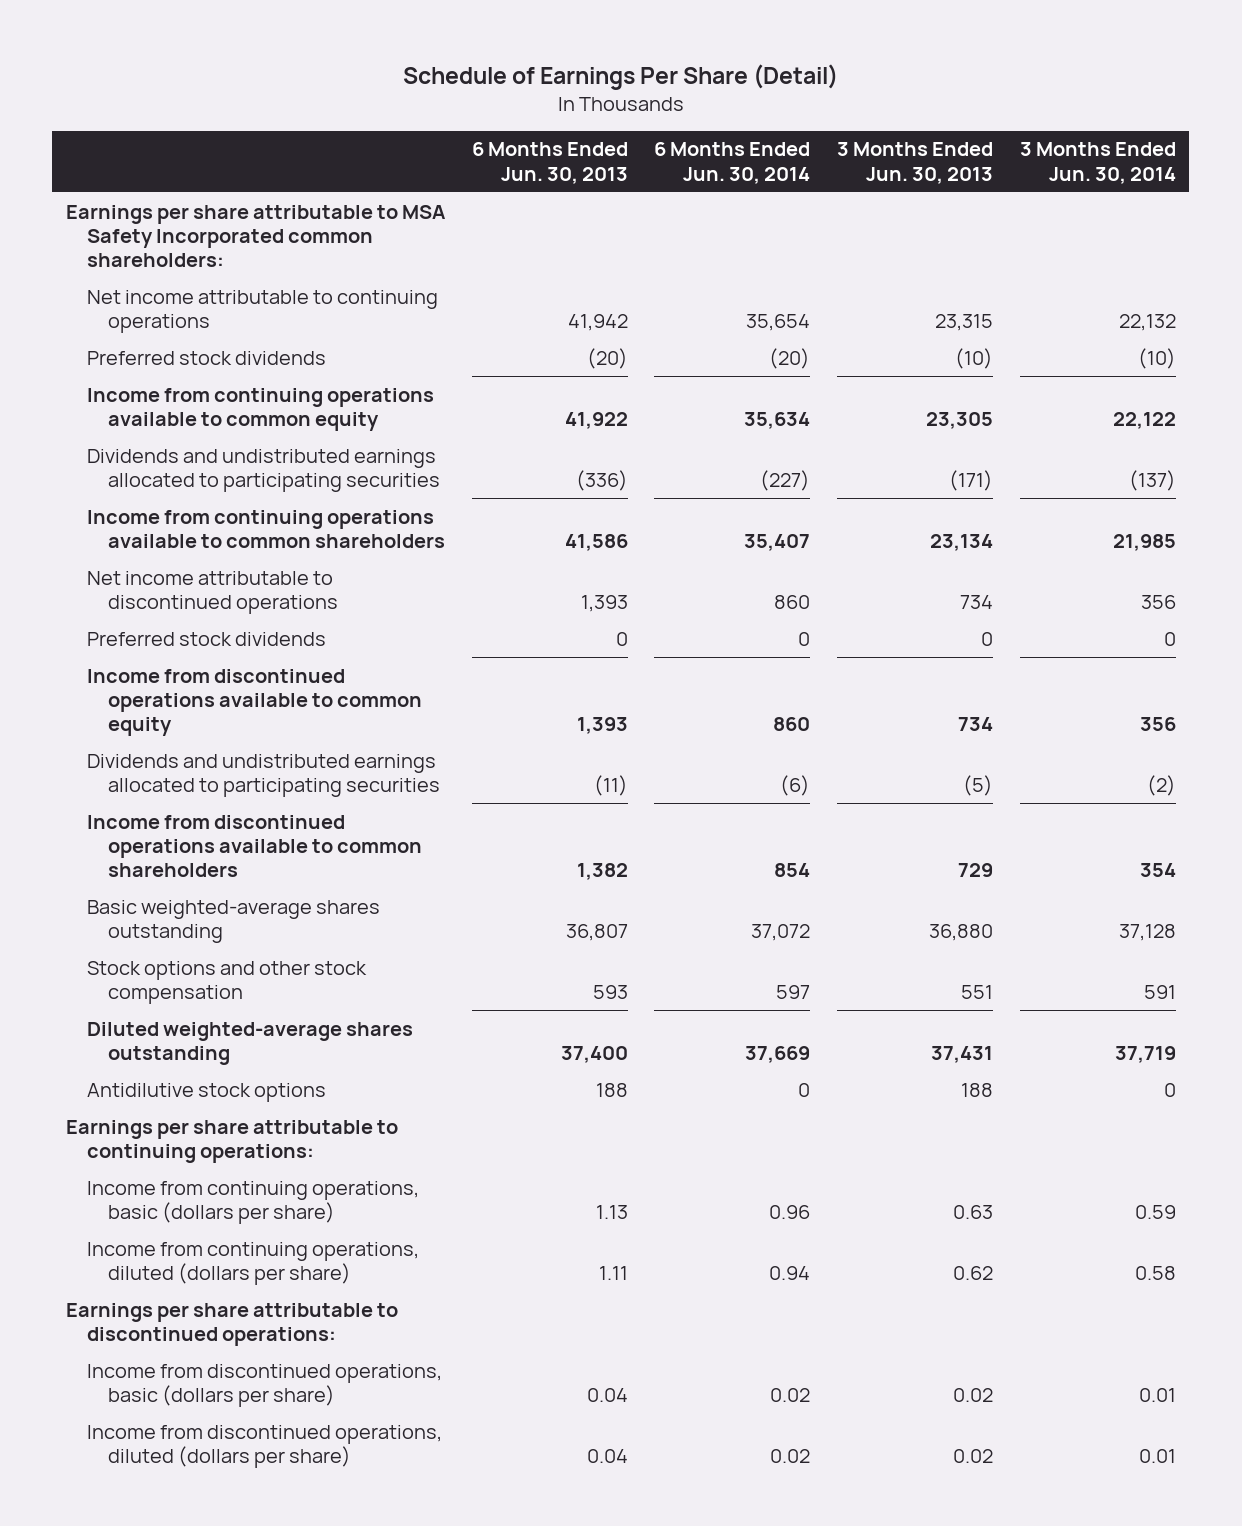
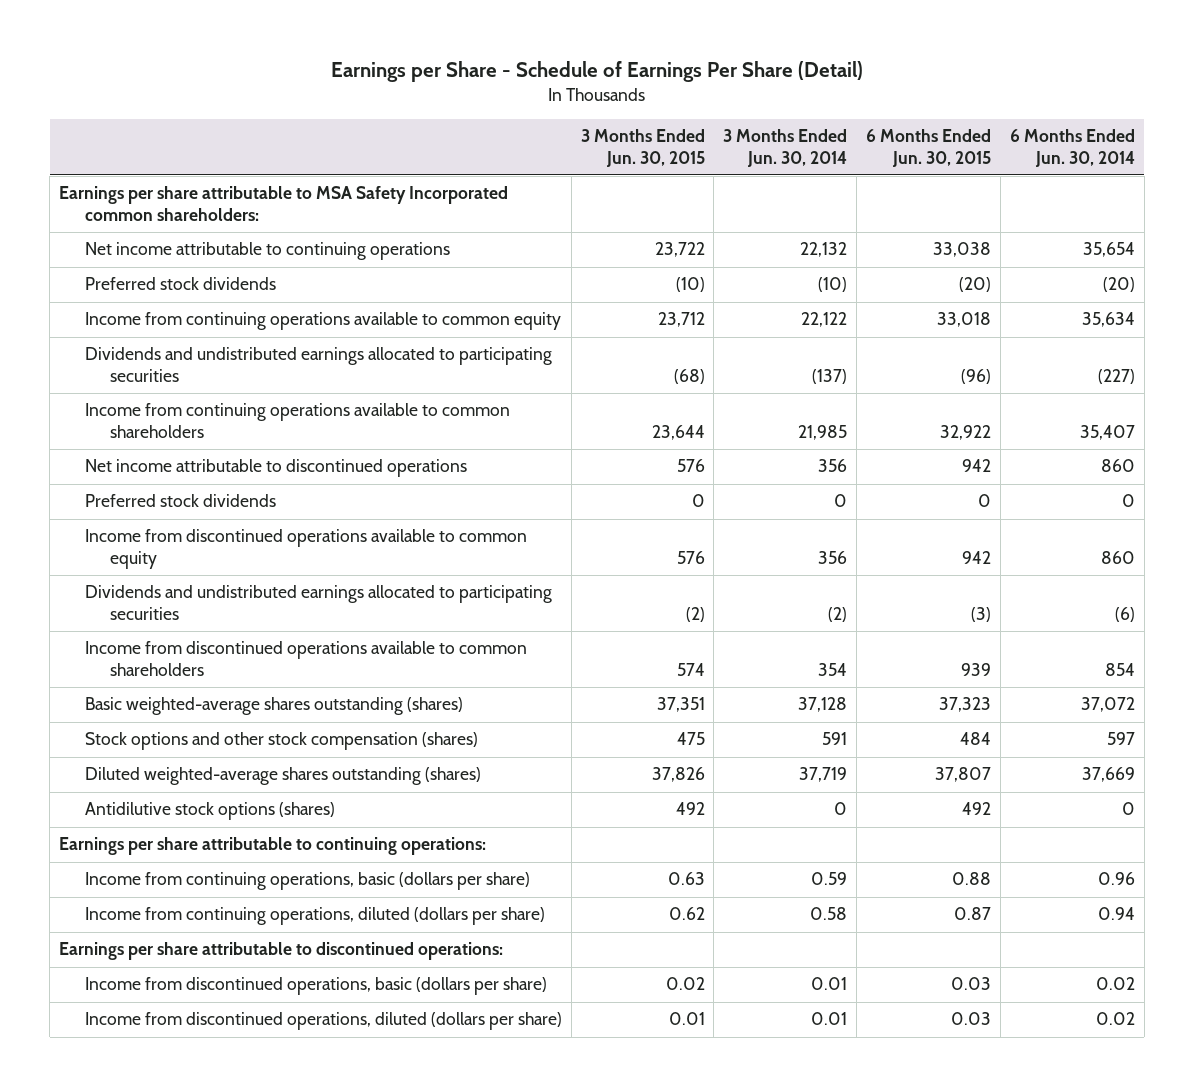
[402,63,838,90] Schedule of Earnings Per Share (Detail) -> [331,61,864,83] Earnings per Share - Schedule of Earnings Per Share (Detail)
[471,142,628,184] 6 Months Ended Jun. 30, 2013 -> none
[837,142,994,184] 3 Months Ended Jun. 30, 2013 -> none
none -> [580,129,705,167] 3 Months Ended Jun. 30, 2015
none -> [866,129,992,167] 6 Months Ended Jun. 30, 2015
[86,899,380,943] Basic weighted-average shares outstanding -> [84,697,463,716] Basic weighted-average shares outstanding (shares)
[86,960,367,1004] Stock options and other stock compensation -> [84,732,478,751] Stock options and other stock compensation (shares)
[86,1021,413,1065] Diluted weighted-average shares outstanding -> [84,767,481,786] Diluted weighted-average shares outstanding (shares)
[86,1082,326,1102] Antidilutive stock options -> [84,802,335,821] Antidilutive stock options (shares)

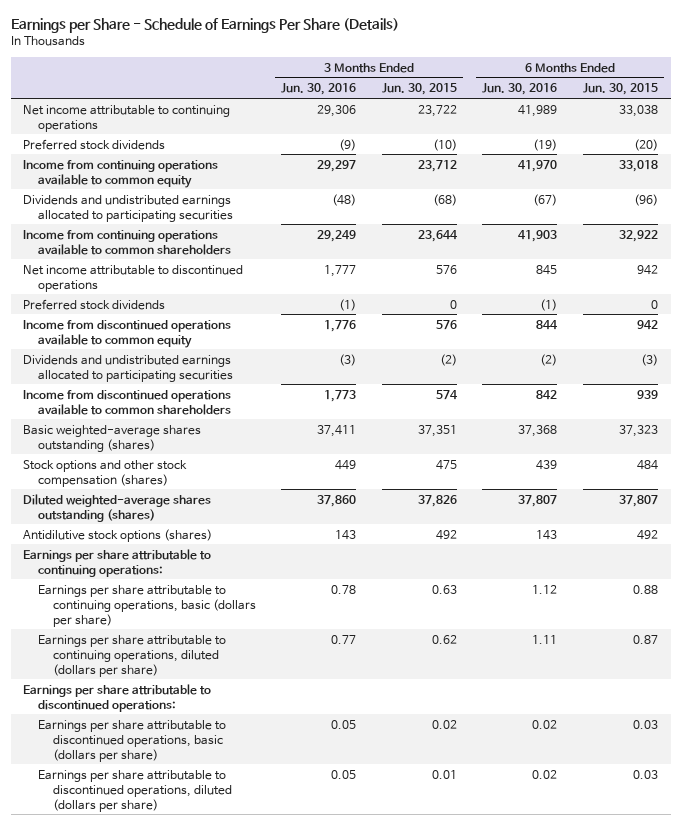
[331,61,864,83] Earnings per Share - Schedule of Earnings Per Share (Detail) -> [10,18,399,34] Earnings per Share - Schedule of Earnings Per Share (Details)
[723,129,848,167] 3 Months Ended Jun. 30, 2014 -> none
[1010,129,1136,167] 6 Months Ended Jun. 30, 2014 -> none
none -> [281,83,357,96] Jun. 30, 2016
none -> [482,83,558,96] Jun. 30, 2016
[59,186,509,221] Earnings per share attributable to MSA Safety Incorporated common shareholders: -> none
[84,872,530,891] Income from continuing operations, basic (dollars per share) -> [38,584,256,627] Earnings per share attributable to continuing operations, basic (dollars per share)
[84,907,545,926] Income from continuing operations, diluted (dollars per share) -> [38,634,227,677] Earnings per share attributable to continuing operations, diluted (dollars per share)
[84,977,547,996] Income from discontinued operations, basic (dollars per share) -> [38,719,227,762] Earnings per share attributable to discontinued operations, basic (dollars per share)
[84,1012,562,1031] Income from discontinued operations, diluted (dollars per share) -> [38,769,232,812] Earnings per share attributable to discontinued operations, diluted (dollars per share)

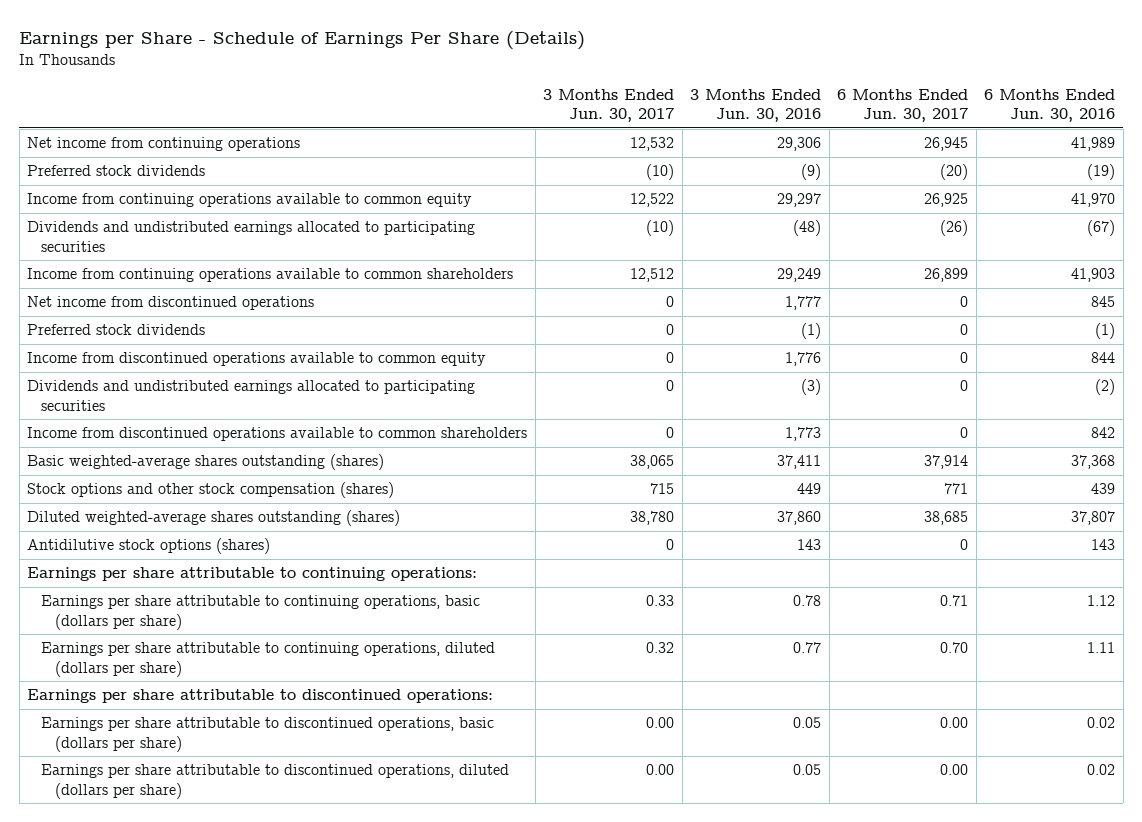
[381,83,457,96] Jun. 30, 2015 -> none
[582,83,658,96] Jun. 30, 2015 -> none
none -> [543,88,675,123] 3 Months Ended Jun. 30, 2017
none -> [837,88,969,123] 6 Months Ended Jun. 30, 2017
[23,104,231,132] Net income attributable to continuing operations -> [27,137,301,152] Net income from continuing operations
[23,264,244,292] Net income attributable to discontinued operations -> [27,296,315,311] Net income from discontinued operations

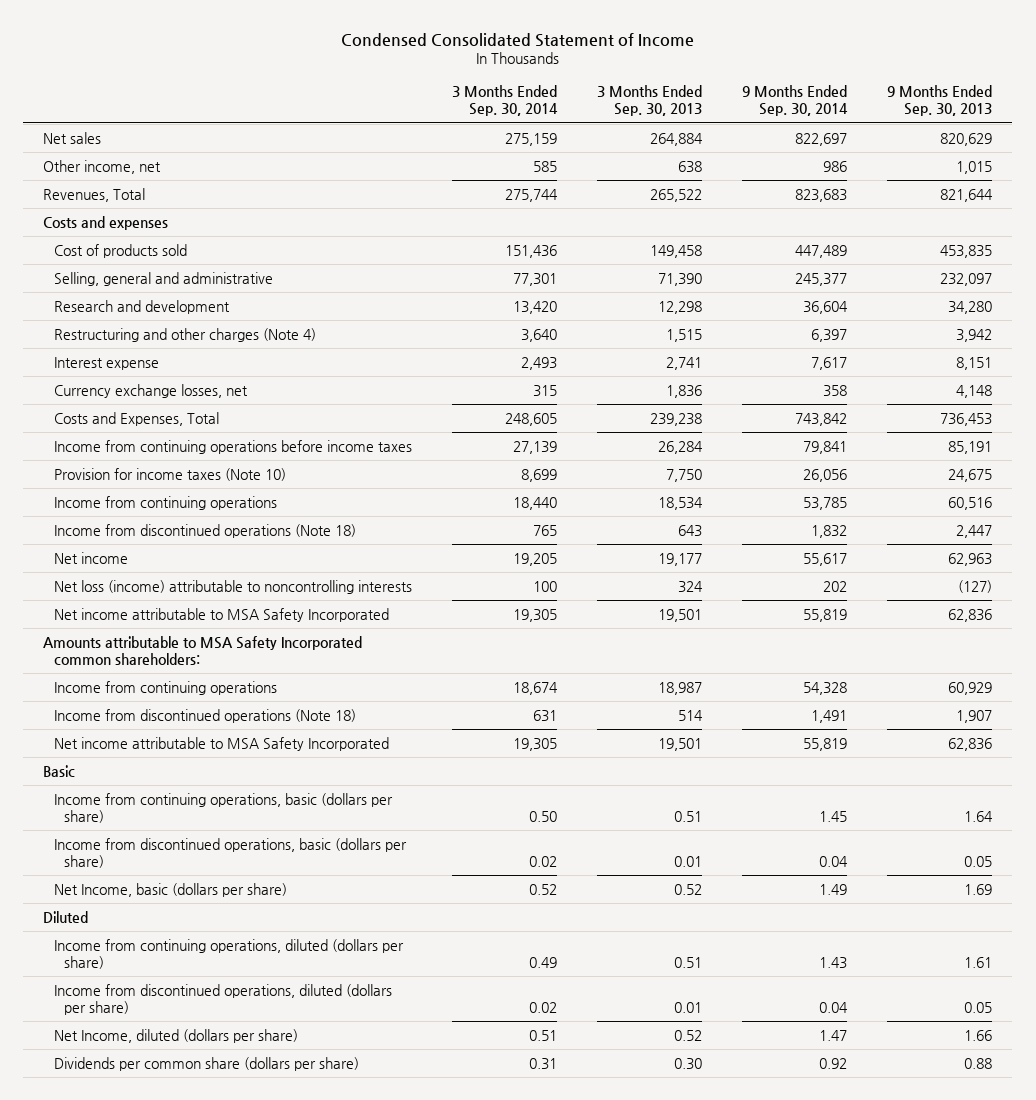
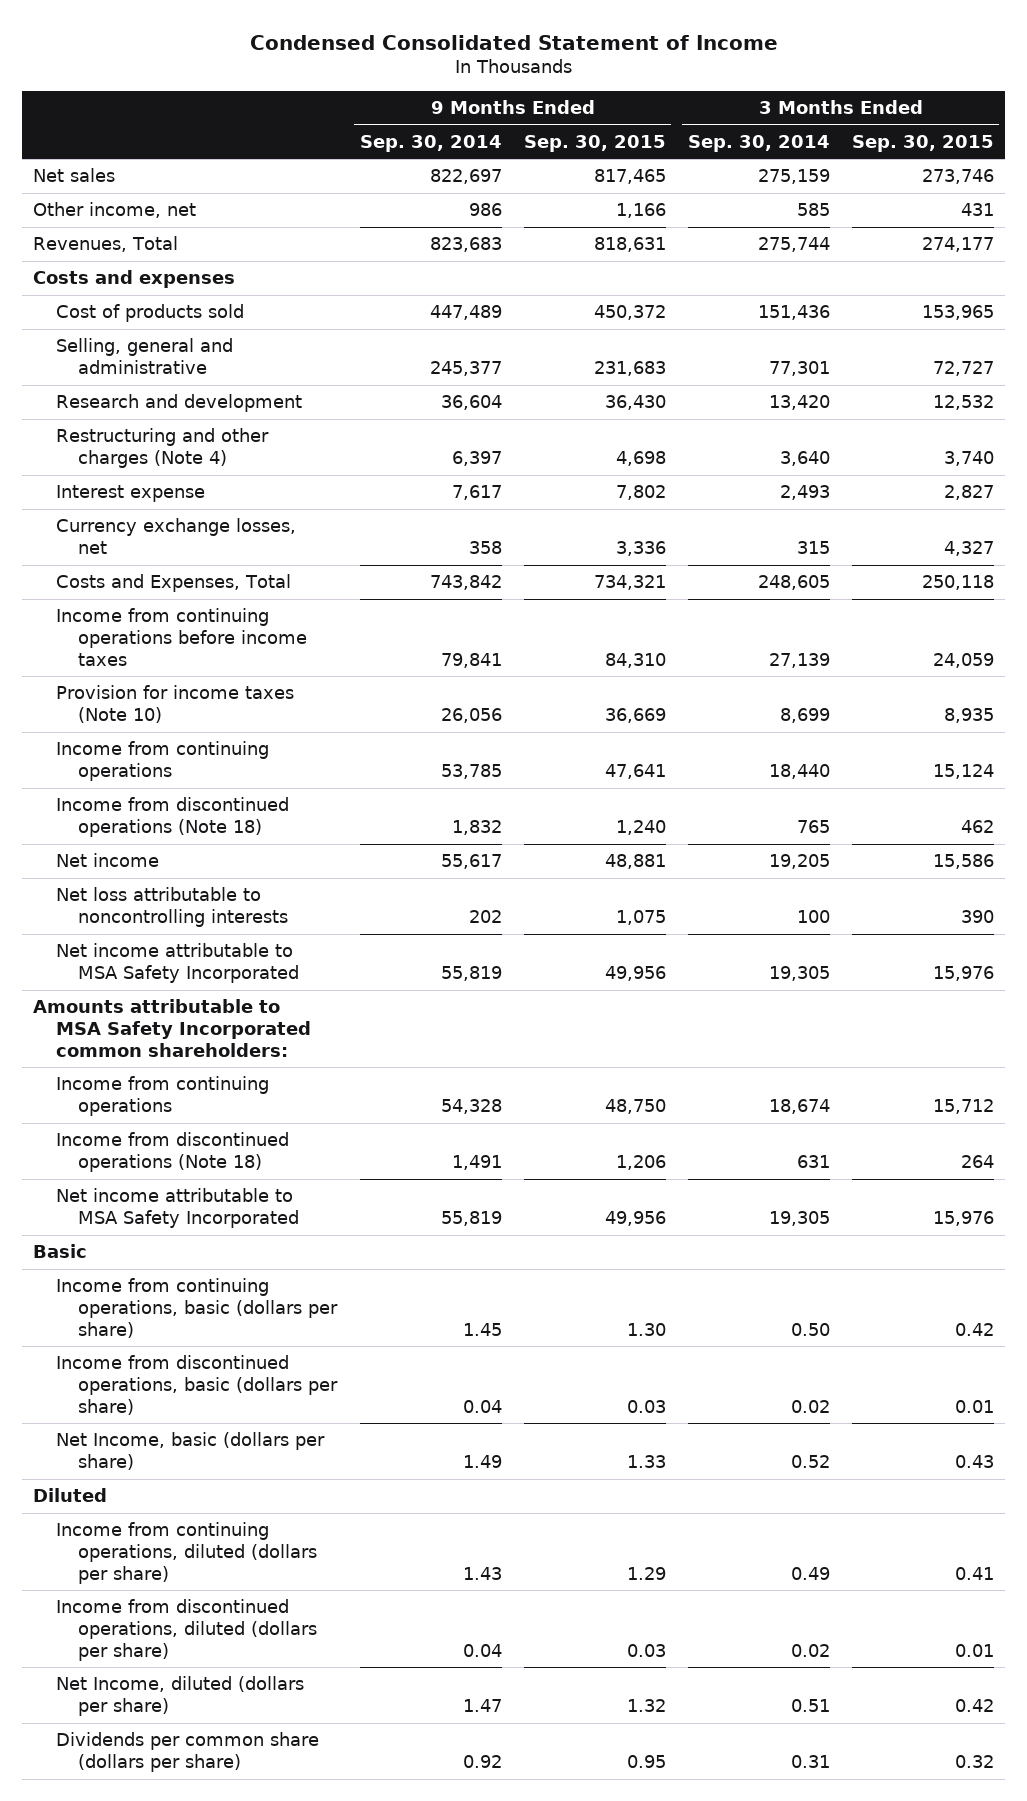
[596,85,702,117] 3 Months Ended Sep. 30, 2013 -> none
[887,85,993,117] 9 Months Ended Sep. 30, 2013 -> none
none -> [523,134,666,152] Sep. 30, 2015
none -> [851,134,994,152] Sep. 30, 2015
[53,579,412,594] Net loss (income) attributable to noncontrolling interests -> [55,887,289,928] Net loss attributable to noncontrolling interests

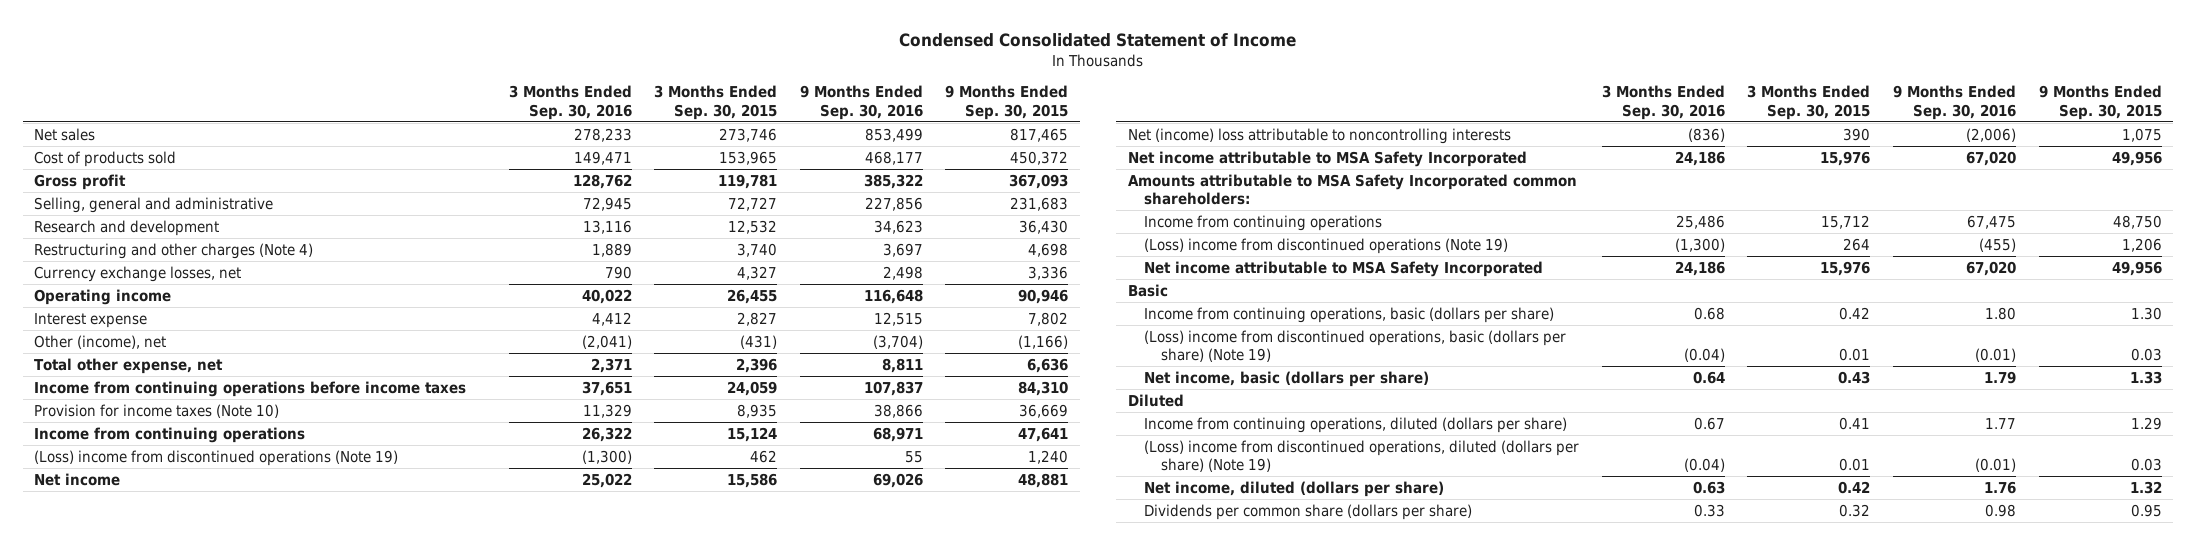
[359,134,502,152] Sep. 30, 2014 -> none
[687,134,830,152] Sep. 30, 2014 -> none
none -> [508,85,632,120] 3 Months Ended Sep. 30, 2016
none -> [799,85,923,120] 9 Months Ended Sep. 30, 2016
[33,202,197,219] Other income, net -> none
[33,236,179,253] Revenues, Total -> none
[33,270,236,289] Costs and expenses -> none
none -> [34,173,127,190] Gross profit
[55,574,291,593] Costs and Expenses, Total -> none
none -> [34,288,172,305] Operating income
[55,485,205,503] Interest expense -> [34,312,148,328] Interest expense
none -> [34,334,167,349] Other (income), net
none -> [34,357,224,374] Total other expense, net
[55,797,289,838] Income from discontinued operations (Note 18) -> [34,449,399,466] (Loss) income from discontinued operations (Note 19)
[55,887,289,928] Net loss attributable to noncontrolling interests -> [1127,127,1511,144] Net (income) loss attributable to noncontrolling interests
[55,1132,289,1173] Income from discontinued operations (Note 18) -> [1144,237,1509,254] (Loss) income from discontinued operations (Note 19)
[55,1355,339,1416] Income from discontinued operations, basic (dollars per share) -> [1144,329,1567,363] (Loss) income from discontinued operations, basic (dollars per share) (Note 19)
[55,1432,325,1471] Net Income, basic (dollars per share) -> [1144,370,1430,387] Net income, basic (dollars per share)
[55,1599,318,1662] Income from discontinued operations, diluted (dollars per share) -> [1144,439,1580,473] (Loss) income from discontinued operations, diluted (dollars per share) (Note 19)
[55,1676,304,1717] Net Income, diluted (dollars per share) -> [1144,480,1445,497] Net income, diluted (dollars per share)

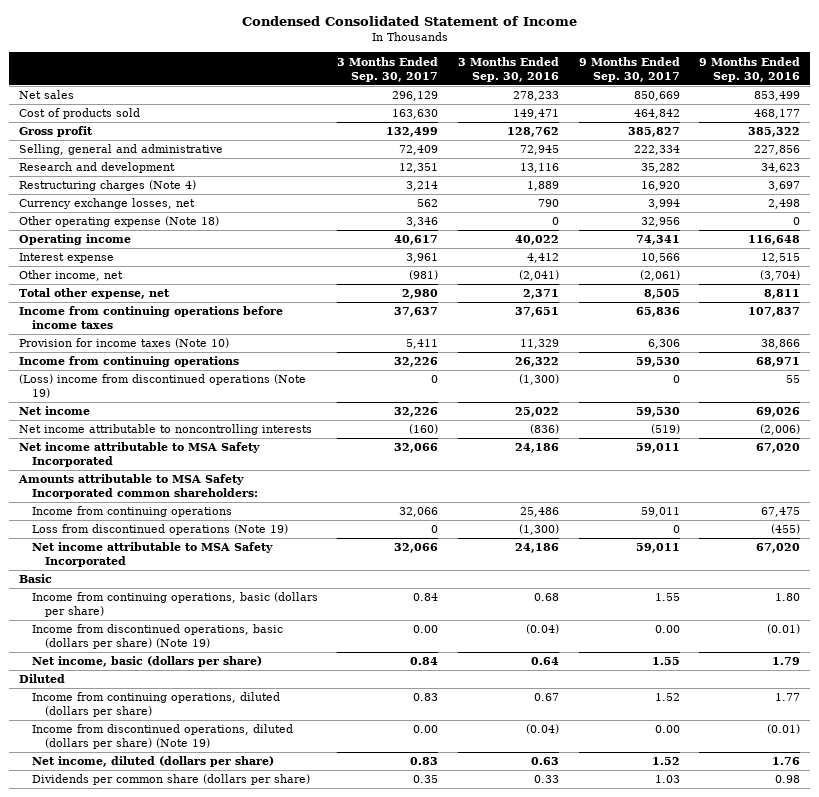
[654,85,778,120] 3 Months Ended Sep. 30, 2015 -> none
[945,85,1069,120] 9 Months Ended Sep. 30, 2015 -> none
none -> [337,56,439,82] 3 Months Ended Sep. 30, 2017
none -> [578,56,680,82] 9 Months Ended Sep. 30, 2017
[34,242,314,259] Restructuring and other charges (Note 4) -> [18,180,196,192] Restructuring charges (Note 4)
none -> [18,216,219,228] Other operating expense (Note 18)
[34,334,167,349] Other (income), net -> [18,270,123,282] Other income, net
[1127,127,1511,144] Net (income) loss attributable to noncontrolling interests -> [18,424,312,436] Net income attributable to noncontrolling interests
[1144,237,1509,254] (Loss) income from discontinued operations (Note 19) -> [31,524,288,536] Loss from discontinued operations (Note 19)
[1144,329,1567,363] (Loss) income from discontinued operations, basic (dollars per share) (Note 19) -> [31,624,283,650] Income from discontinued operations, basic (dollars per share) (Note 19)
[1144,439,1580,473] (Loss) income from discontinued operations, diluted (dollars per share) (Note 19) -> [31,724,293,750] Income from discontinued operations, diluted (dollars per share) (Note 19)

